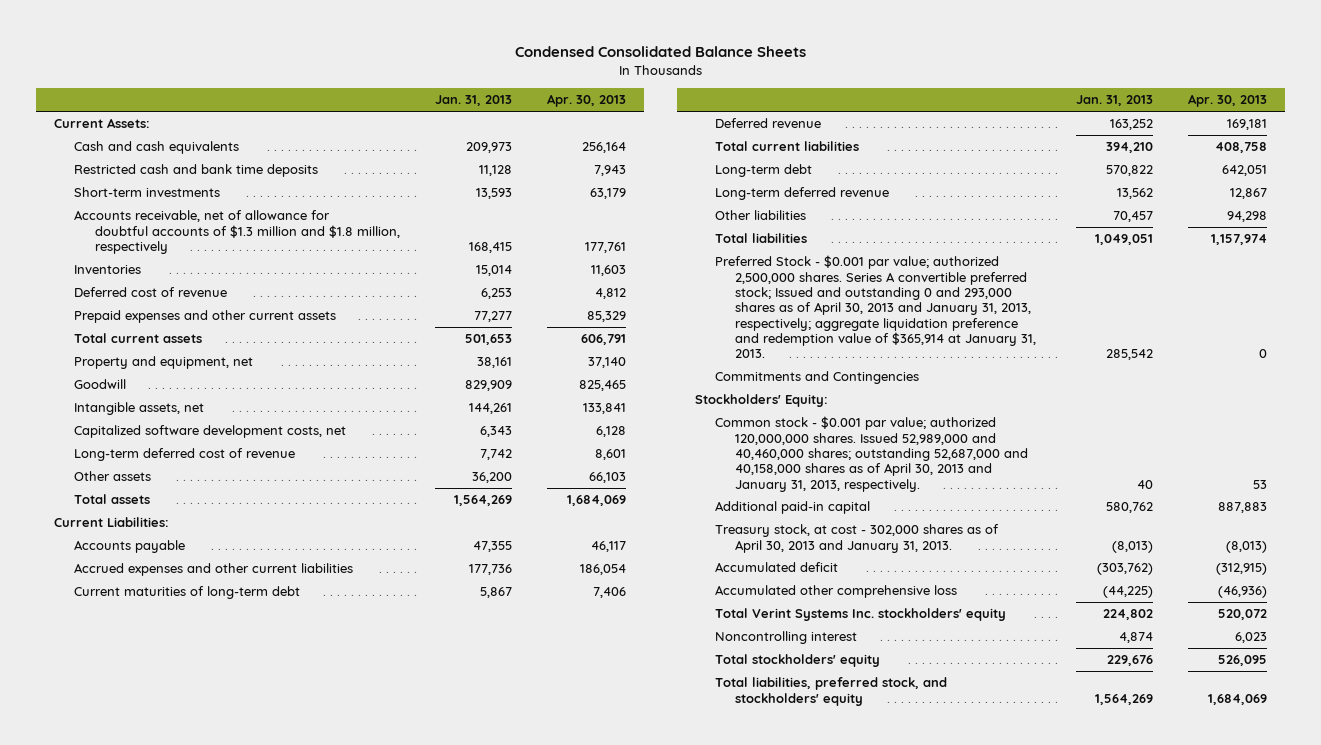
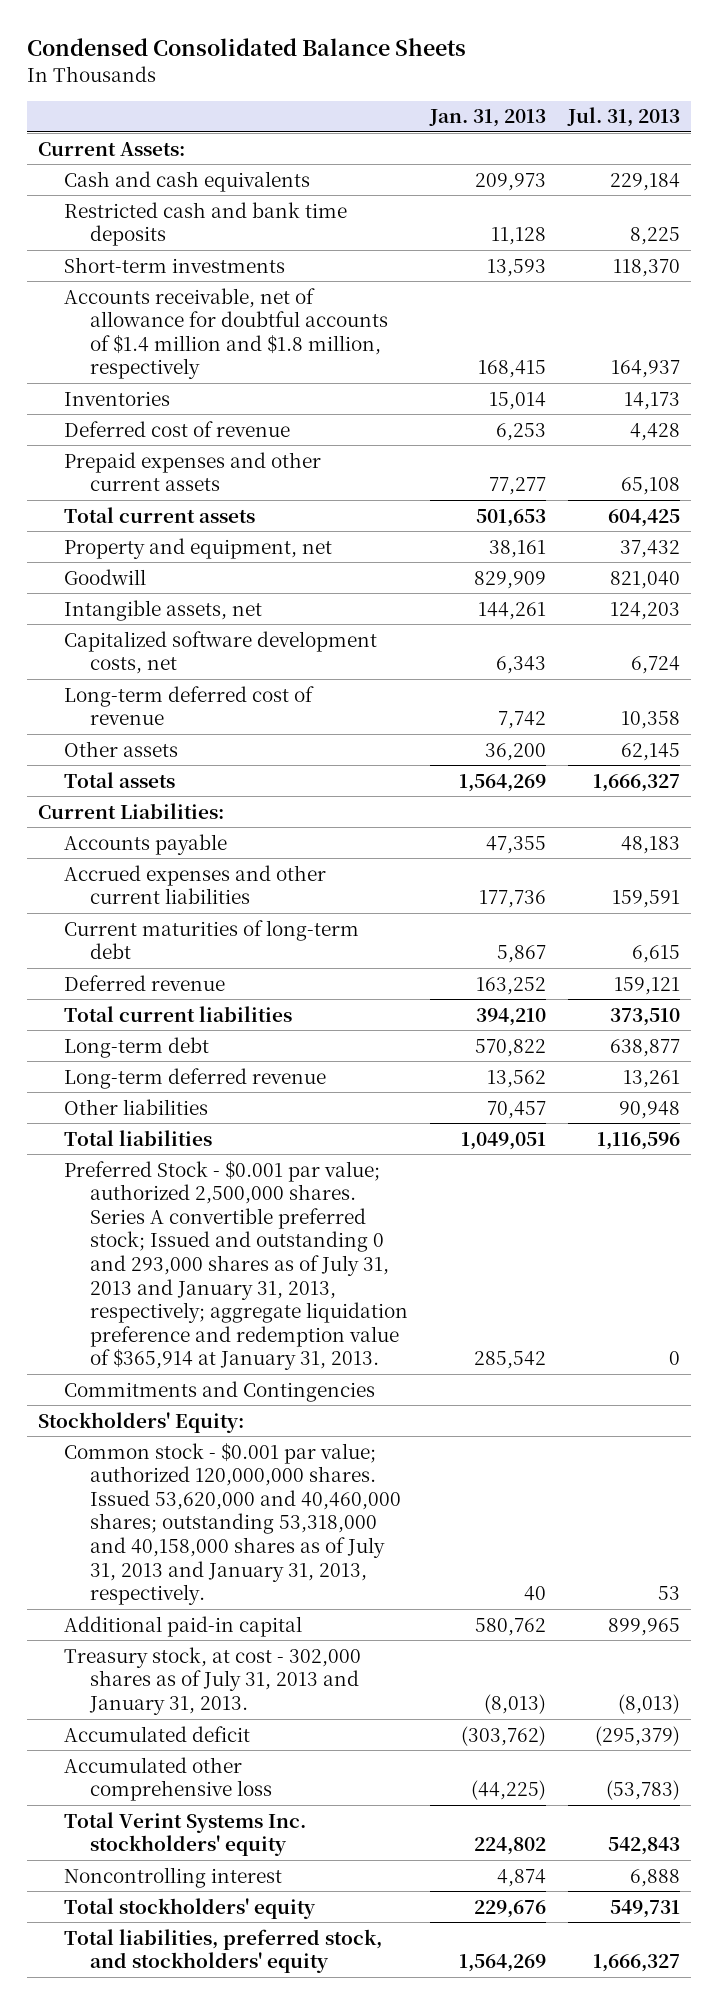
[547,94,627,108] Apr. 30, 2013 -> none
none -> [567,107,681,128] Jul. 31, 2013
[74,210,400,254] Accounts receivable, net of allowance for doubtful accounts of $1.3 million and $1.8 million, respectively -> [64,287,388,380] Accounts receivable, net of allowance for doubtful accounts of $1.4 million and $1.8 million, respectively
[715,255,1037,359] Preferred Stock - $0.001 par value; authorized 2,500,000 shares. Series A convertible preferred stock; Issued and outstanding 0 and 293,000 shares as of April 30, 2013 and January 31, 2013, respectively; aggregate liquidation preference and redemption value of $365,914 at January 31, 2013. -> [64,1160,408,1371] Preferred Stock - $0.001 par value; authorized 2,500,000 shares. Series A convertible preferred stock; Issued and outstanding 0 and 293,000 shares as of July 31, 2013 and January 31, 2013, respectively; aggregate liquidation preference and redemption value of $365,914 at January 31, 2013.
[715,416,1029,492] Common stock - $0.001 par value; authorized 120,000,000 shares. Issued 52,989,000 and 40,460,000 shares; outstanding 52,687,000 and 40,158,000 shares as of April 30, 2013 and January 31, 2013, respectively. -> [64,1442,401,1606] Common stock - $0.001 par value; authorized 120,000,000 shares. Issued 53,620,000 and 40,460,000 shares; outstanding 53,318,000 and 40,158,000 shares as of July 31, 2013 and January 31, 2013, respectively.
[715,524,1000,553] Treasury stock, at cost - 302,000 shares as of April 30, 2013 and January 31, 2013. -> [64,1646,362,1715] Treasury stock, at cost - 302,000 shares as of July 31, 2013 and January 31, 2013.

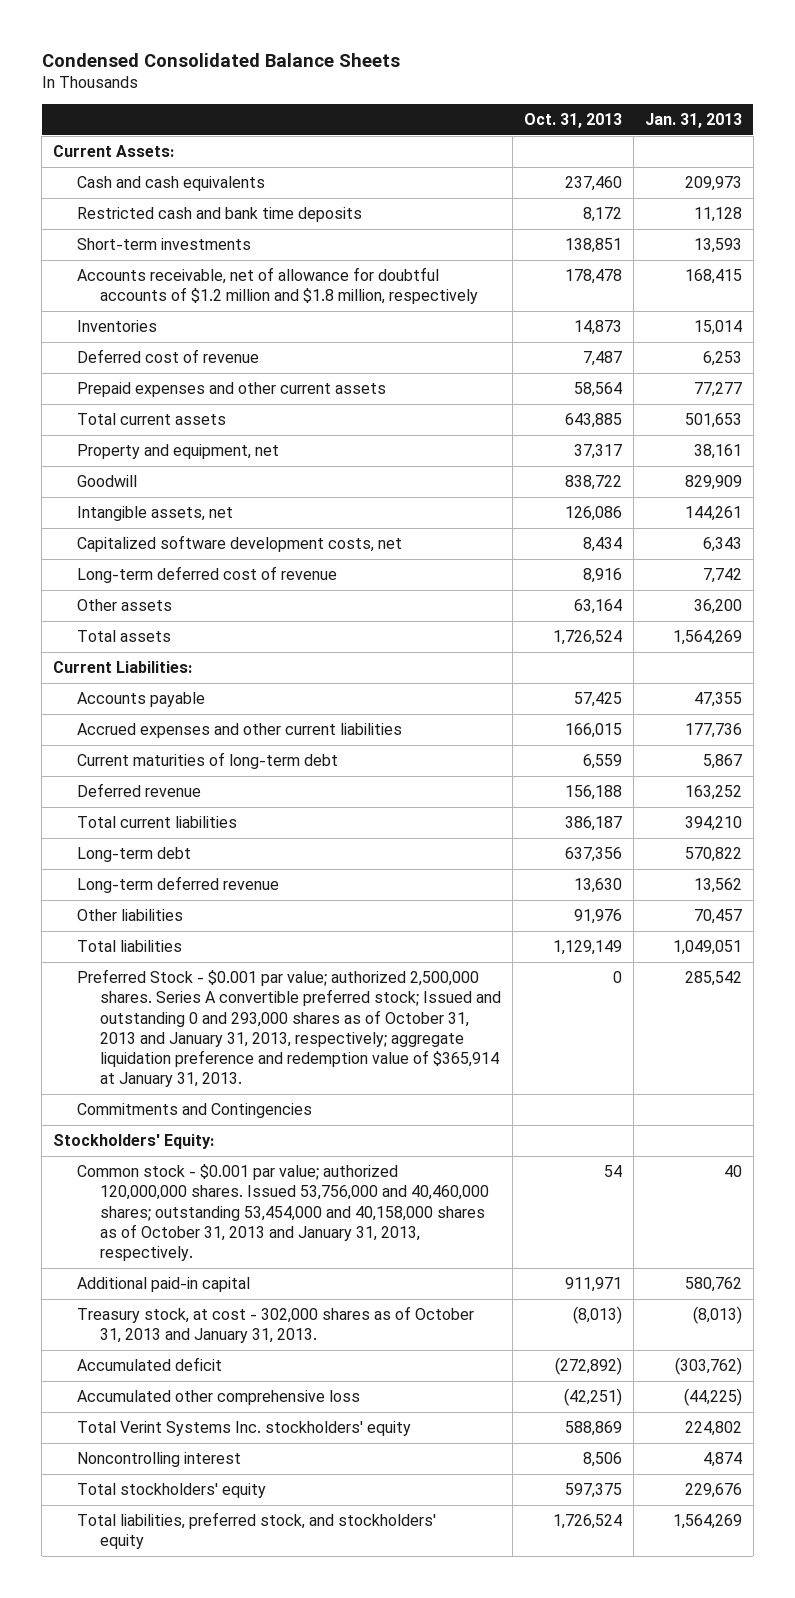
[567,107,681,128] Jul. 31, 2013 -> none
none -> [523,113,622,129] Oct. 31, 2013
[64,287,388,380] Accounts receivable, net of allowance for doubtful accounts of $1.4 million and $1.8 million, respectively -> [76,267,479,305] Accounts receivable, net of allowance for doubtful accounts of $1.2 million and $1.8 million, respectively
[64,1160,408,1371] Preferred Stock - $0.001 par value; authorized 2,500,000 shares. Series A convertible preferred stock; Issued and outstanding 0 and 293,000 shares as of July 31, 2013 and January 31, 2013, respectively; aggregate liquidation preference and redemption value of $365,914 at January 31, 2013. -> [76,969,502,1088] Preferred Stock - $0.001 par value; authorized 2,500,000 shares. Series A convertible preferred stock; Issued and outstanding 0 and 293,000 shares as of October 31, 2013 and January 31, 2013, respectively; aggregate liquidation preference and redemption value of $365,914 at January 31, 2013.
[64,1442,401,1606] Common stock - $0.001 par value; authorized 120,000,000 shares. Issued 53,620,000 and 40,460,000 shares; outstanding 53,318,000 and 40,158,000 shares as of July 31, 2013 and January 31, 2013, respectively. -> [76,1164,490,1262] Common stock - $0.001 par value; authorized 120,000,000 shares. Issued 53,756,000 and 40,460,000 shares; outstanding 53,454,000 and 40,158,000 shares as of October 31, 2013 and January 31, 2013, respectively.
[64,1646,362,1715] Treasury stock, at cost - 302,000 shares as of July 31, 2013 and January 31, 2013. -> [76,1306,474,1344] Treasury stock, at cost - 302,000 shares as of October 31, 2013 and January 31, 2013.

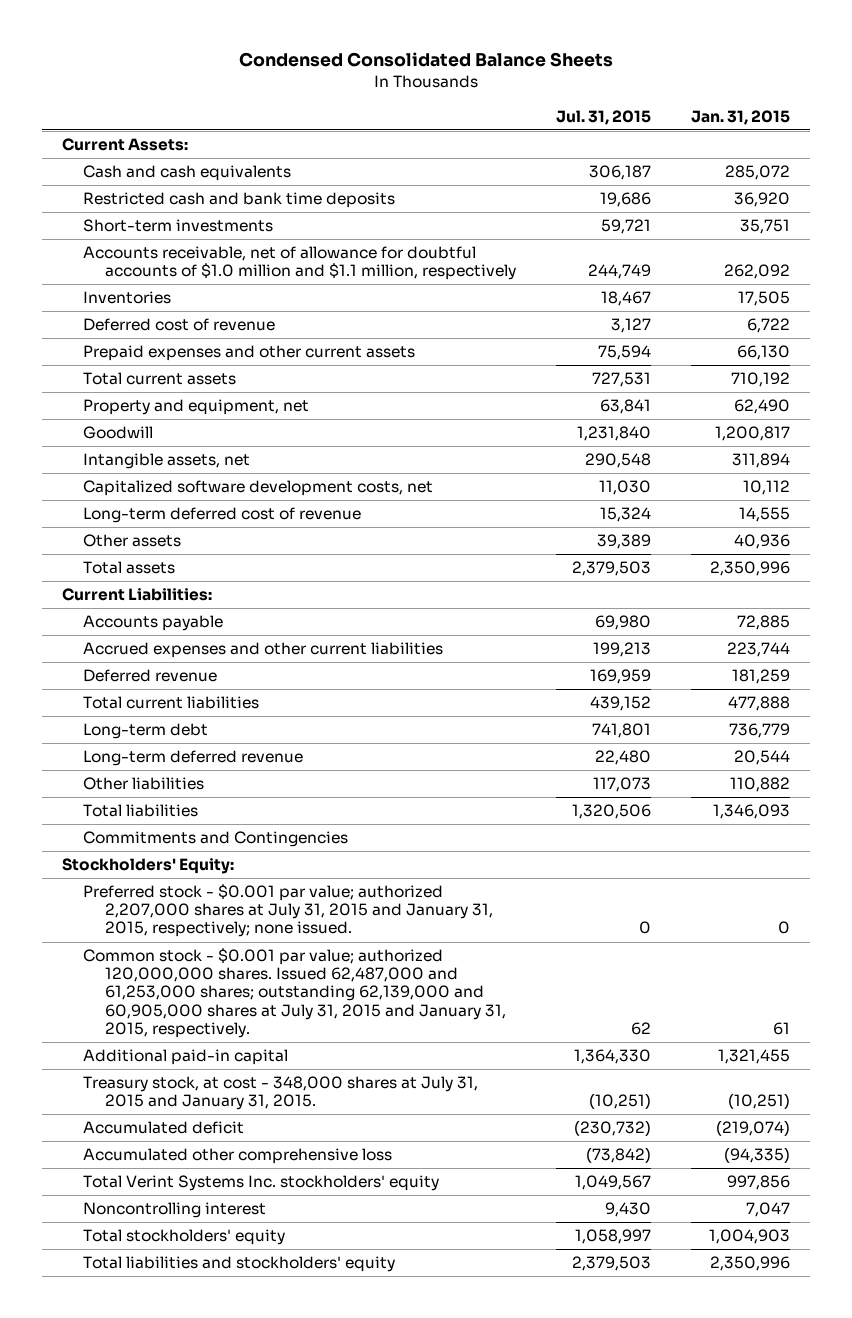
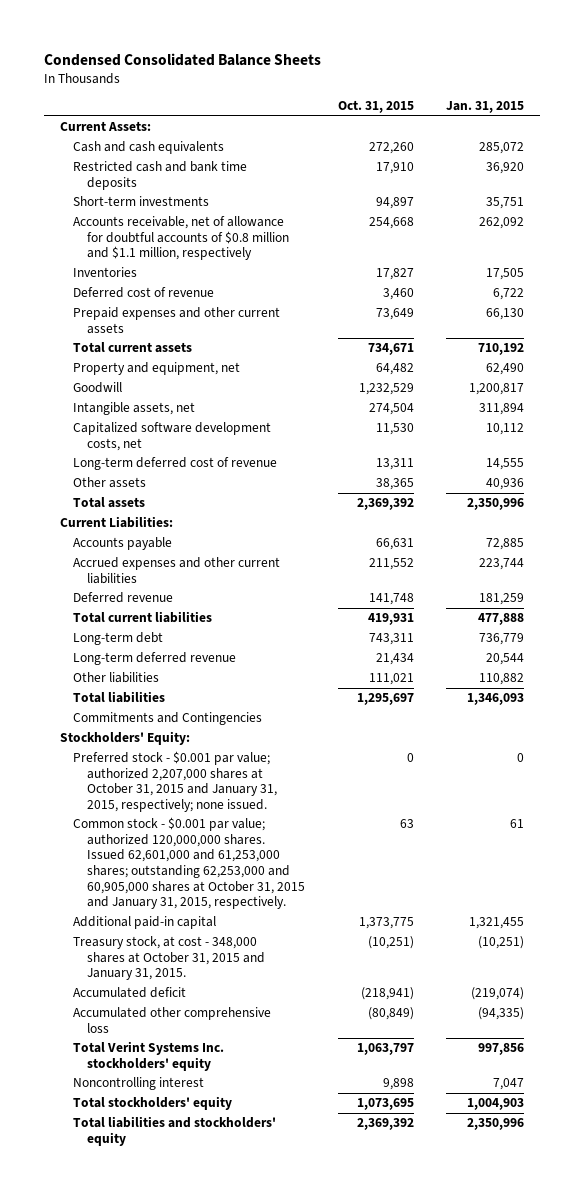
[555,109,651,125] Jul. 31, 2015 -> none
none -> [337,100,414,114] Oct. 31, 2015
[83,246,516,281] Accounts receivable, net of allowance for doubtful accounts of $1.0 million and $1.1 million, respectively -> [73,216,289,261] Accounts receivable, net of allowance for doubtful accounts of $0.8 million and $1.1 million, respectively
[83,884,493,938] Preferred stock - $0.001 par value; authorized 2,207,000 shares at July 31, 2015 and January 31, 2015, respectively; none issued. -> [73,751,277,813] Preferred stock - $0.001 par value; authorized 2,207,000 shares at October 31, 2015 and January 31, 2015, respectively; none issued.
[83,948,506,1038] Common stock - $0.001 par value; authorized 120,000,000 shares. Issued 62,487,000 and 61,253,000 shares; outstanding 62,139,000 and 60,905,000 shares at July 31, 2015 and January 31, 2015, respectively. -> [73,817,305,910] Common stock - $0.001 par value; authorized 120,000,000 shares. Issued 62,601,000 and 61,253,000 shares; outstanding 62,253,000 and 60,905,000 shares at October 31, 2015 and January 31, 2015, respectively.
[83,1076,479,1111] Treasury stock, at cost - 348,000 shares at July 31, 2015 and January 31, 2015. -> [73,936,265,981] Treasury stock, at cost - 348,000 shares at October 31, 2015 and January 31, 2015.

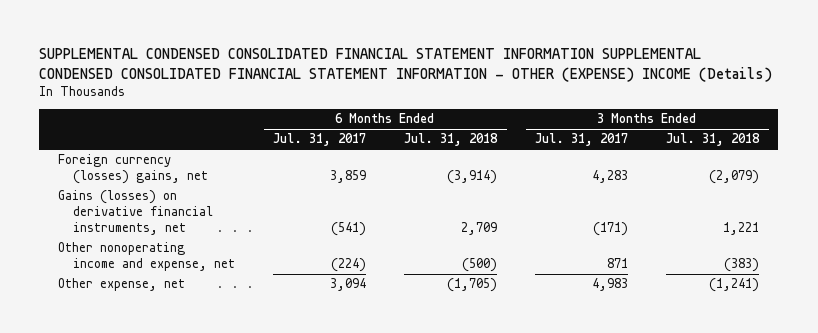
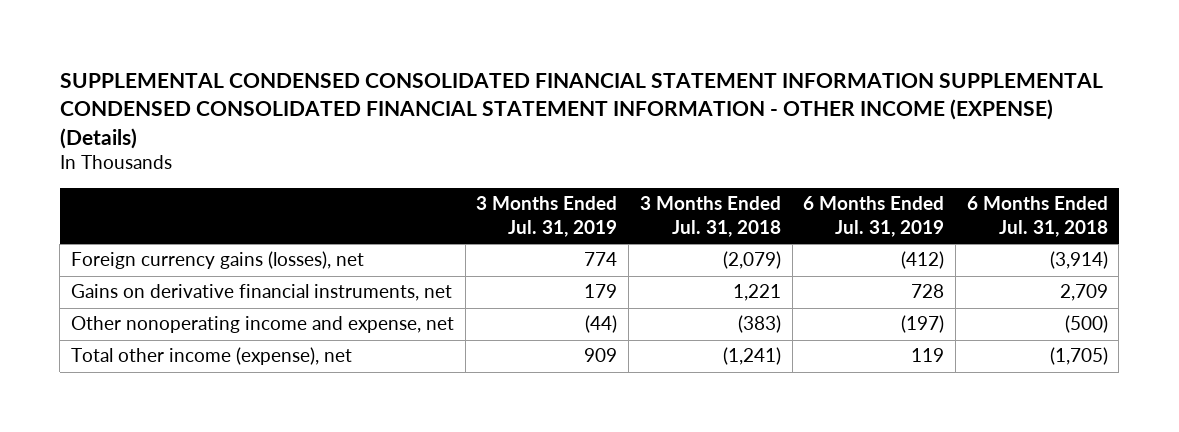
[39,48,773,82] SUPPLEMENTAL CONDENSED CONSOLIDATED FINANCIAL STATEMENT INFORMATION SUPPLEMENTAL CONDENSED CONSOLIDATED FINANCIAL STATEMENT INFORMATION - OTHER (EXPENSE) INCOME (Details) -> [59,73,1103,149] SUPPLEMENTAL CONDENSED CONSOLIDATED FINANCIAL STATEMENT INFORMATION SUPPLEMENTAL CONDENSED CONSOLIDATED FINANCIAL STATEMENT INFORMATION - OTHER INCOME (EXPENSE) (Details)
[273,133,367,147] Jul. 31, 2017 -> none
[535,133,629,147] Jul. 31, 2017 -> none
none -> [476,196,618,237] 3 Months Ended Jul. 31, 2019
none -> [803,196,945,237] 6 Months Ended Jul. 31, 2019
[58,154,209,185] Foreign currency (losses) gains, net -> [70,251,364,270] Foreign currency gains (losses), net
[58,190,214,236] Gains (losses) on derivative financial instruments, net -> [70,284,452,302] Gains on derivative financial instruments, net
[58,278,186,292] Other expense, net -> [70,347,352,366] Total other income (expense), net

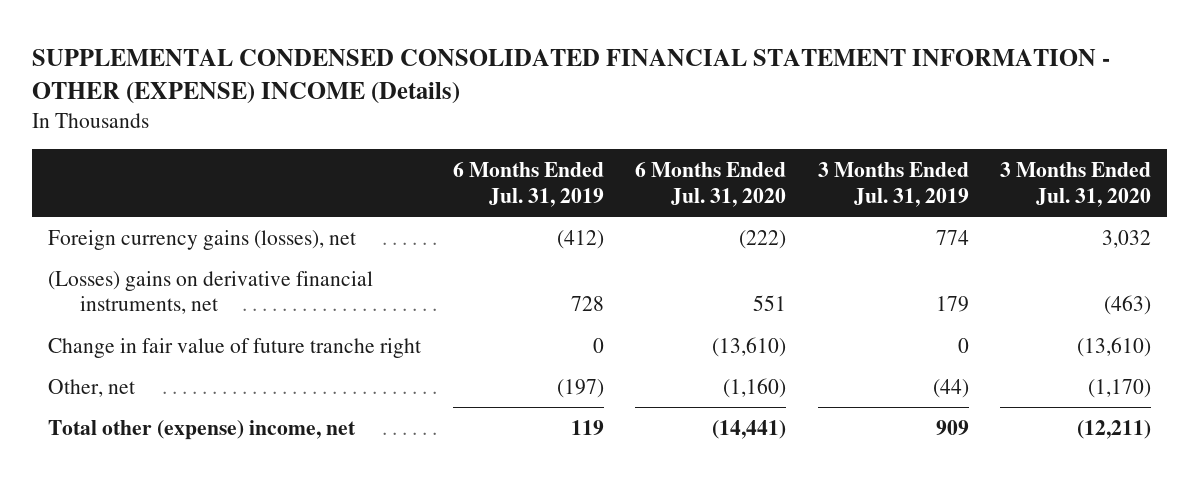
[59,73,1103,149] SUPPLEMENTAL CONDENSED CONSOLIDATED FINANCIAL STATEMENT INFORMATION SUPPLEMENTAL CONDENSED CONSOLIDATED FINANCIAL STATEMENT INFORMATION - OTHER INCOME (EXPENSE) (Details) -> [32,48,1111,104] SUPPLEMENTAL CONDENSED CONSOLIDATED FINANCIAL STATEMENT INFORMATION - OTHER (EXPENSE) INCOME (Details)
[639,196,781,237] 3 Months Ended Jul. 31, 2018 -> none
[966,196,1108,237] 6 Months Ended Jul. 31, 2018 -> none
none -> [635,162,787,207] 6 Months Ended Jul. 31, 2020
none -> [1000,162,1152,207] 3 Months Ended Jul. 31, 2020
[70,284,452,302] Gains on derivative financial instruments, net -> [47,270,373,315] (Losses) gains on derivative financial instruments, net
none -> [47,337,421,358] Change in fair value of future tranche right
[70,316,454,334] Other nonoperating income and expense, net -> [47,378,135,397] Other, net
[70,347,352,366] Total other income (expense), net -> [47,419,356,440] Total other (expense) income, net

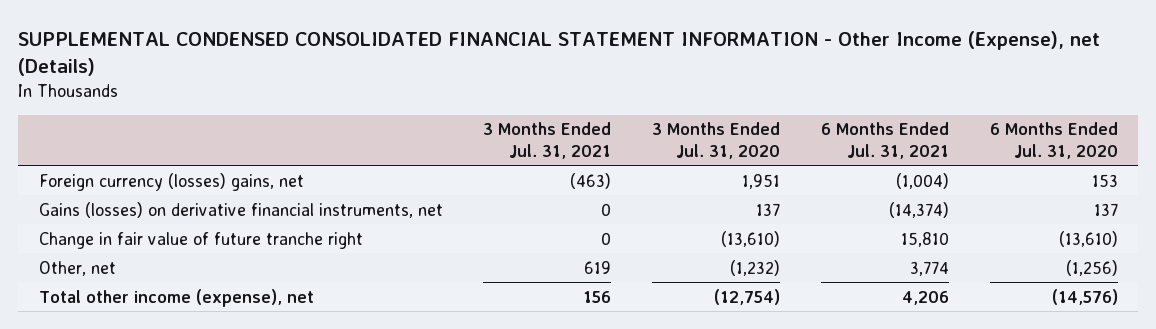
[32,48,1111,104] SUPPLEMENTAL CONDENSED CONSOLIDATED FINANCIAL STATEMENT INFORMATION - OTHER (EXPENSE) INCOME (Details) -> [18,30,1101,77] SUPPLEMENTAL CONDENSED CONSOLIDATED FINANCIAL STATEMENT INFORMATION - Other Income (Expense), net (Details)
[452,162,604,207] 6 Months Ended Jul. 31, 2019 -> none
[817,162,969,207] 3 Months Ended Jul. 31, 2019 -> none
none -> [483,122,612,159] 3 Months Ended Jul. 31, 2021
none -> [820,122,949,159] 6 Months Ended Jul. 31, 2021
[47,229,356,250] Foreign currency gains (losses), net -> [38,172,304,191] Foreign currency (losses) gains, net
[739,229,787,249] (222) -> [1091,173,1118,187] 153
[1102,229,1152,248] 3,032 -> [742,173,781,189] 1,951
[47,270,373,315] (Losses) gains on derivative financial instruments, net -> [38,201,443,218] Gains (losses) on derivative financial instruments, net
[753,295,787,312] 551 -> [1093,202,1118,216] 137
[1104,295,1152,316] (463) -> [756,202,781,216] 137
[723,377,787,398] (1,160) -> [1065,259,1118,276] (1,256)
[1088,378,1152,398] (1,170) -> [730,259,781,276] (1,232)
[47,419,356,440] Total other (expense) income, net -> [38,288,314,307] Total other income (expense), net
[712,419,787,439] (14,441) -> [1051,288,1118,305] (14,576)
[1077,419,1152,439] (12,211) -> [714,288,781,305] (12,754)

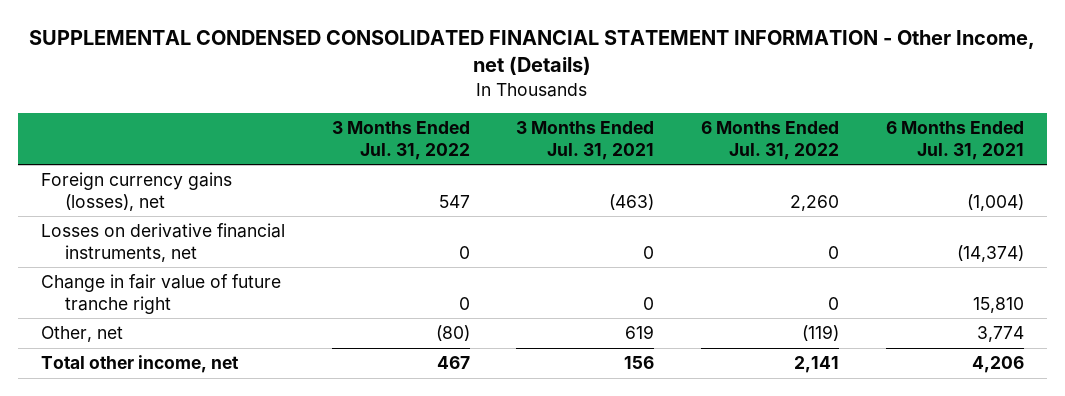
[18,30,1101,77] SUPPLEMENTAL CONDENSED CONSOLIDATED FINANCIAL STATEMENT INFORMATION - Other Income (Expense), net (Details) -> [29,29,1036,75] SUPPLEMENTAL CONDENSED CONSOLIDATED FINANCIAL STATEMENT INFORMATION - Other Income, net (Details)
[652,122,781,159] 3 Months Ended Jul. 31, 2020 -> none
[989,122,1118,159] 6 Months Ended Jul. 31, 2020 -> none
none -> [331,121,470,160] 3 Months Ended Jul. 31, 2022
none -> [701,121,840,160] 6 Months Ended Jul. 31, 2022
[38,172,304,191] Foreign currency (losses) gains, net -> [40,172,232,211] Foreign currency gains (losses), net
[38,201,443,218] Gains (losses) on derivative financial instruments, net -> [40,223,285,262] Losses on derivative financial instruments, net
[38,288,314,307] Total other income (expense), net -> [40,355,239,374] Total other income, net

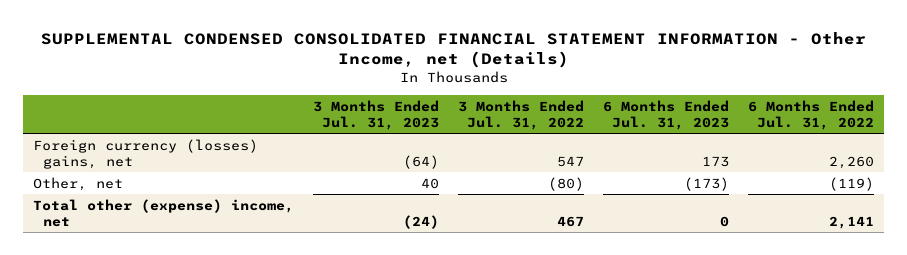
[516,121,655,160] 3 Months Ended Jul. 31, 2021 -> none
[885,121,1024,160] 6 Months Ended Jul. 31, 2021 -> none
none -> [312,99,439,130] 3 Months Ended Jul. 31, 2023
none -> [603,99,730,130] 6 Months Ended Jul. 31, 2023
[40,223,285,262] Losses on derivative financial instruments, net -> none
[40,274,281,314] Change in fair value of future tranche right -> none
[40,172,232,211] Foreign currency gains (losses), net -> [32,138,258,169] Foreign currency (losses) gains, net
[40,355,239,374] Total other income, net -> [32,198,294,227] Total other (expense) income, net

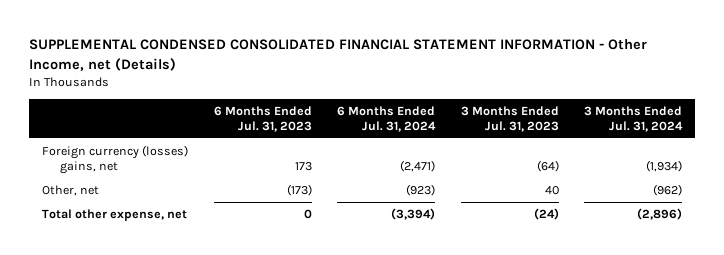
[458,99,585,130] 3 Months Ended Jul. 31, 2022 -> none
[748,99,875,130] 6 Months Ended Jul. 31, 2022 -> none
none -> [337,105,437,132] 6 Months Ended Jul. 31, 2024
none -> [584,105,684,132] 3 Months Ended Jul. 31, 2024
[32,198,294,227] Total other (expense) income, net -> [42,208,188,221] Total other expense, net

